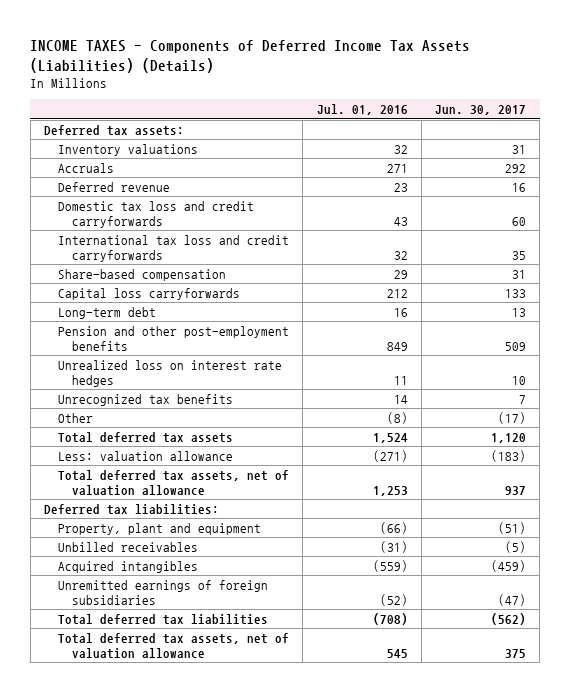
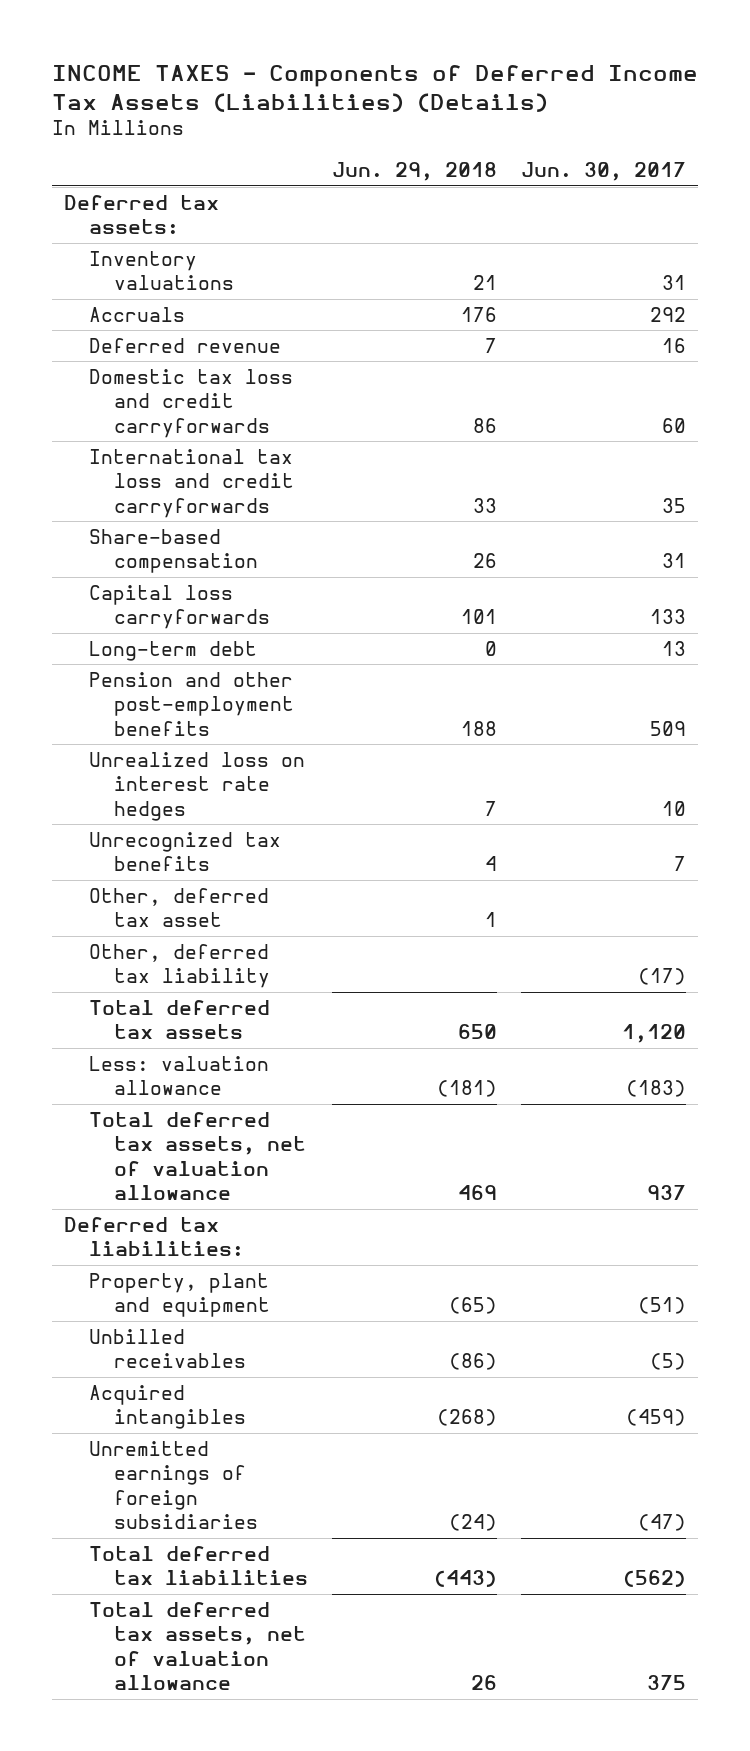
[316,104,408,116] Jul. 01, 2016 -> none
none -> [331,162,497,182] Jun. 29, 2018
[57,412,93,423] Other -> none
none -> [88,887,269,928] Other, deferred tax asset
none -> [88,943,270,989] Other, deferred tax liability

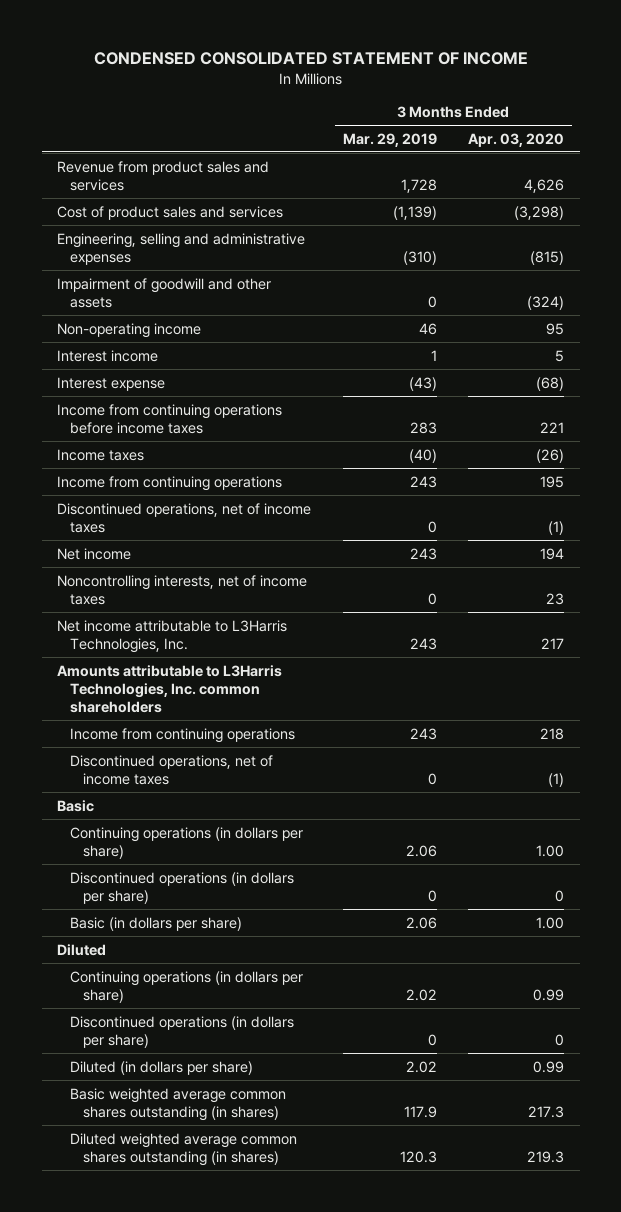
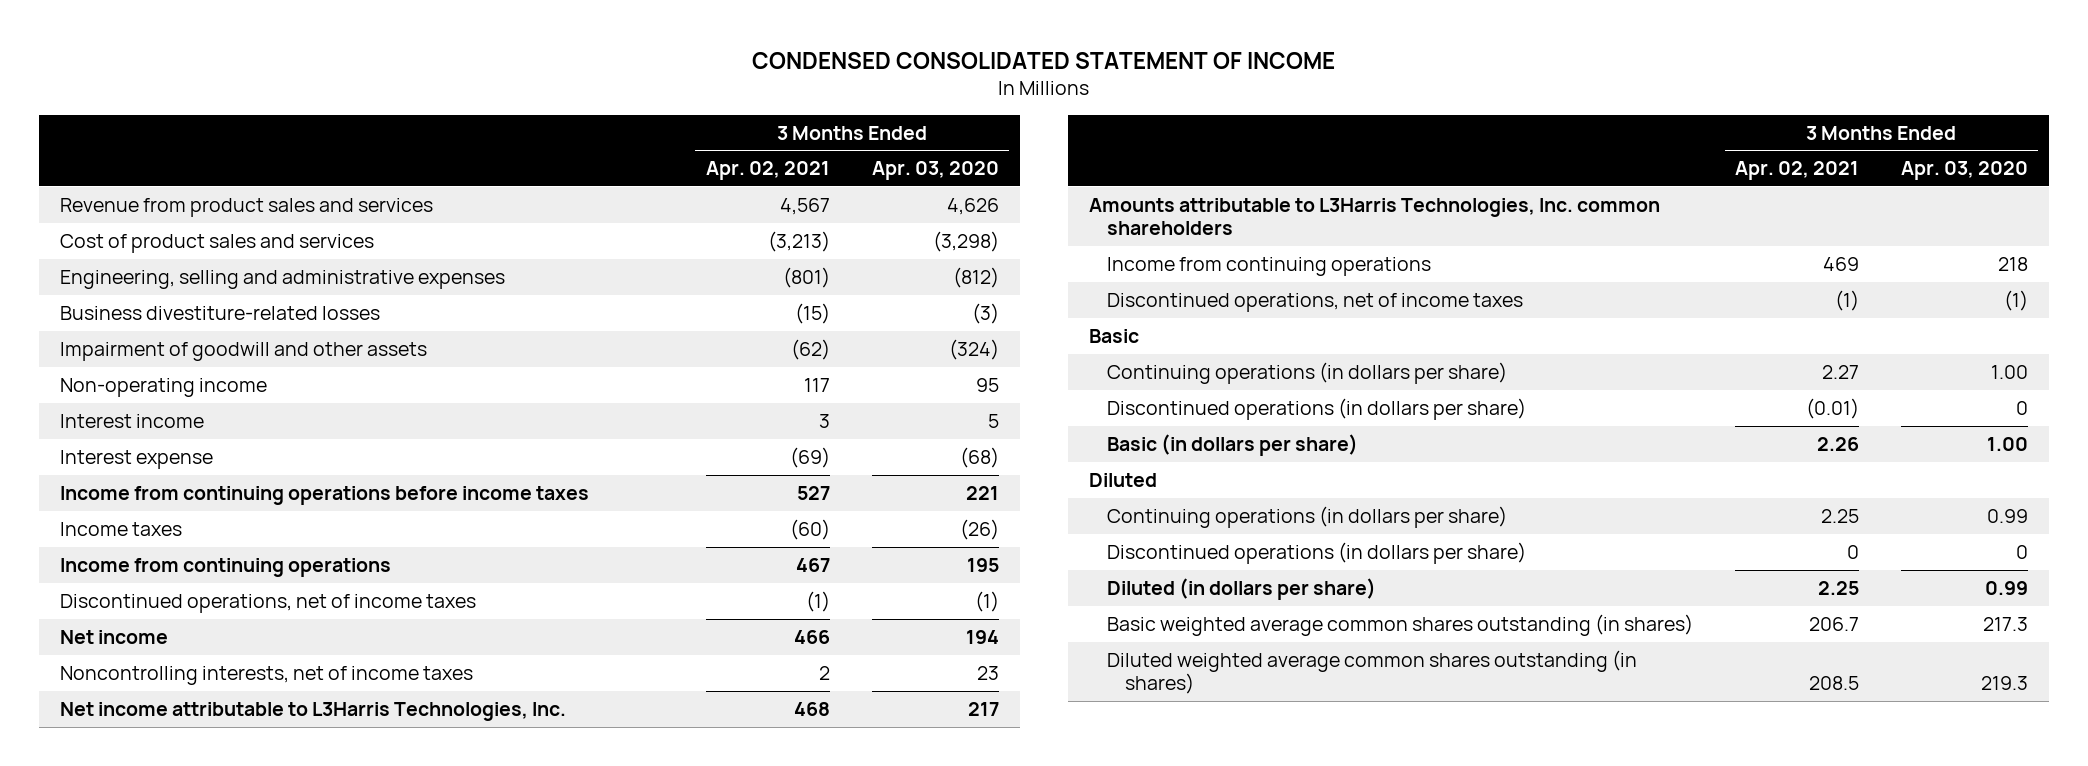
[342,132,437,147] Mar. 29, 2019 -> none
none -> [705,161,830,181] Apr. 02, 2021
[530,250,565,265] (815) -> [952,266,999,288] (812)
none -> [60,305,381,320] Business divestiture-related losses

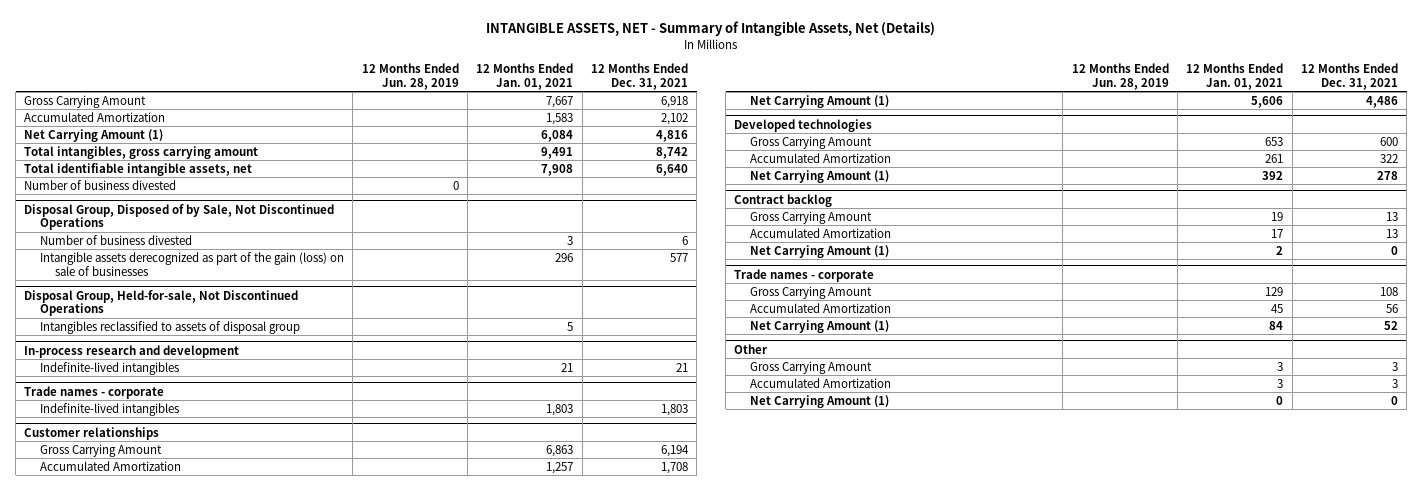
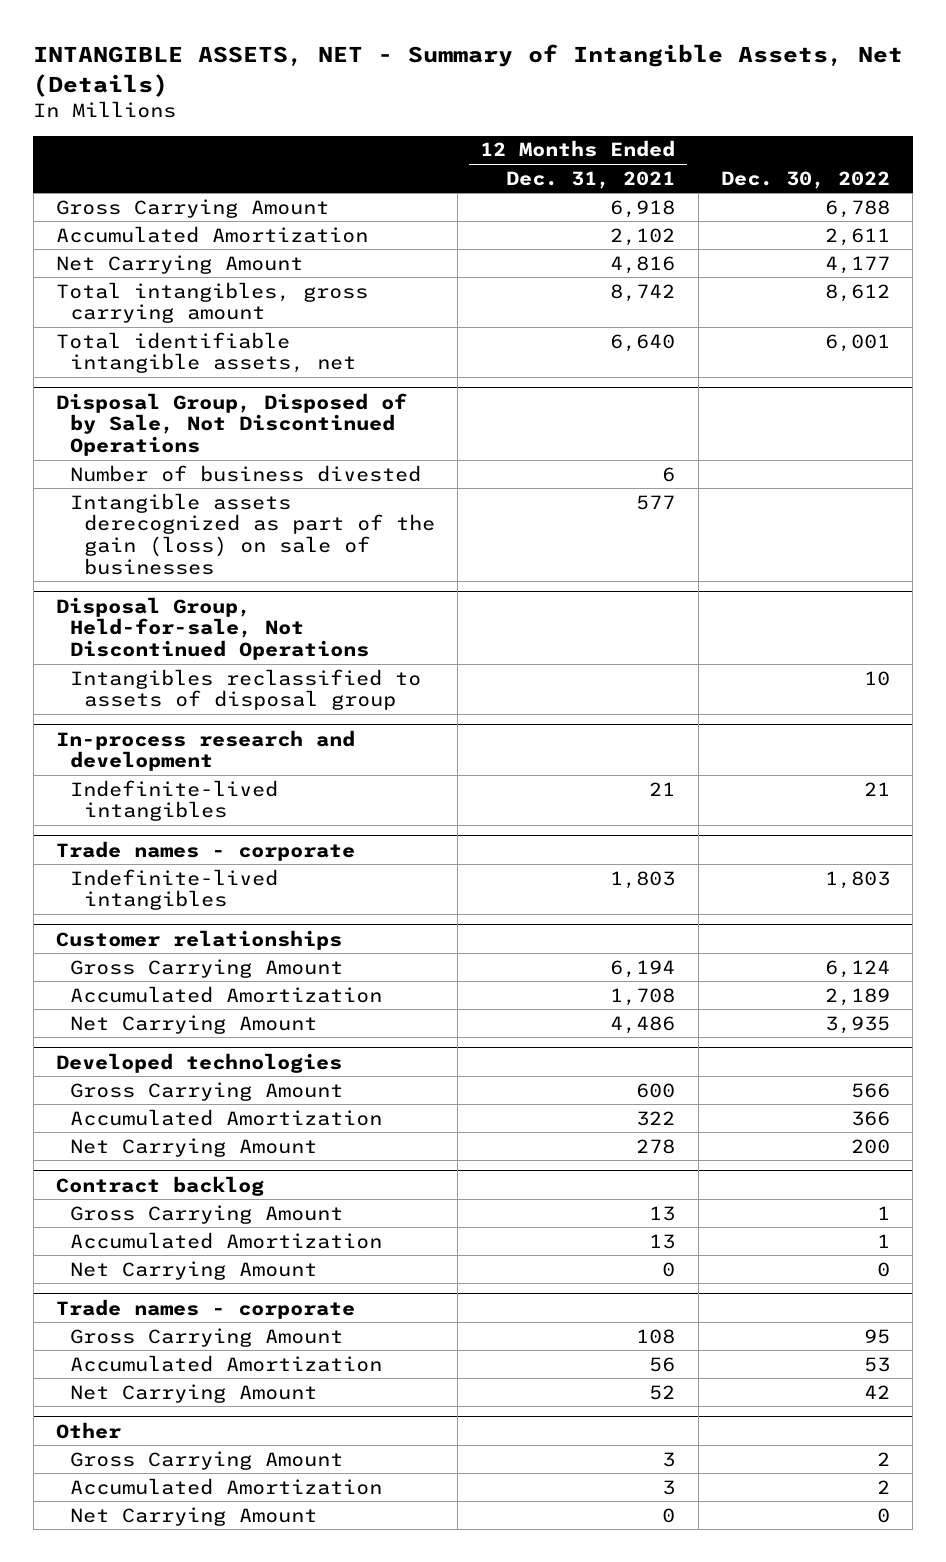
[361,63,459,91] 12 Months Ended Jun. 28, 2019 -> none
[476,63,574,91] 12 Months Ended Jan. 01, 2021 -> none
none -> [720,170,890,189] Dec. 30, 2022
[24,128,164,142] Net Carrying Amount (1) -> [55,254,303,274] Net Carrying Amount
[24,179,177,190] Number of business divested -> none
[749,94,889,108] Net Carrying Amount (1) -> [69,1014,317,1034] Net Carrying Amount
[749,169,889,183] Net Carrying Amount (1) -> [69,1137,317,1157] Net Carrying Amount
[749,244,889,258] Net Carrying Amount (1) -> [69,1260,317,1280] Net Carrying Amount
[749,319,889,333] Net Carrying Amount (1) -> [69,1383,317,1403] Net Carrying Amount
[749,394,889,408] Net Carrying Amount (1) -> [69,1506,317,1526] Net Carrying Amount

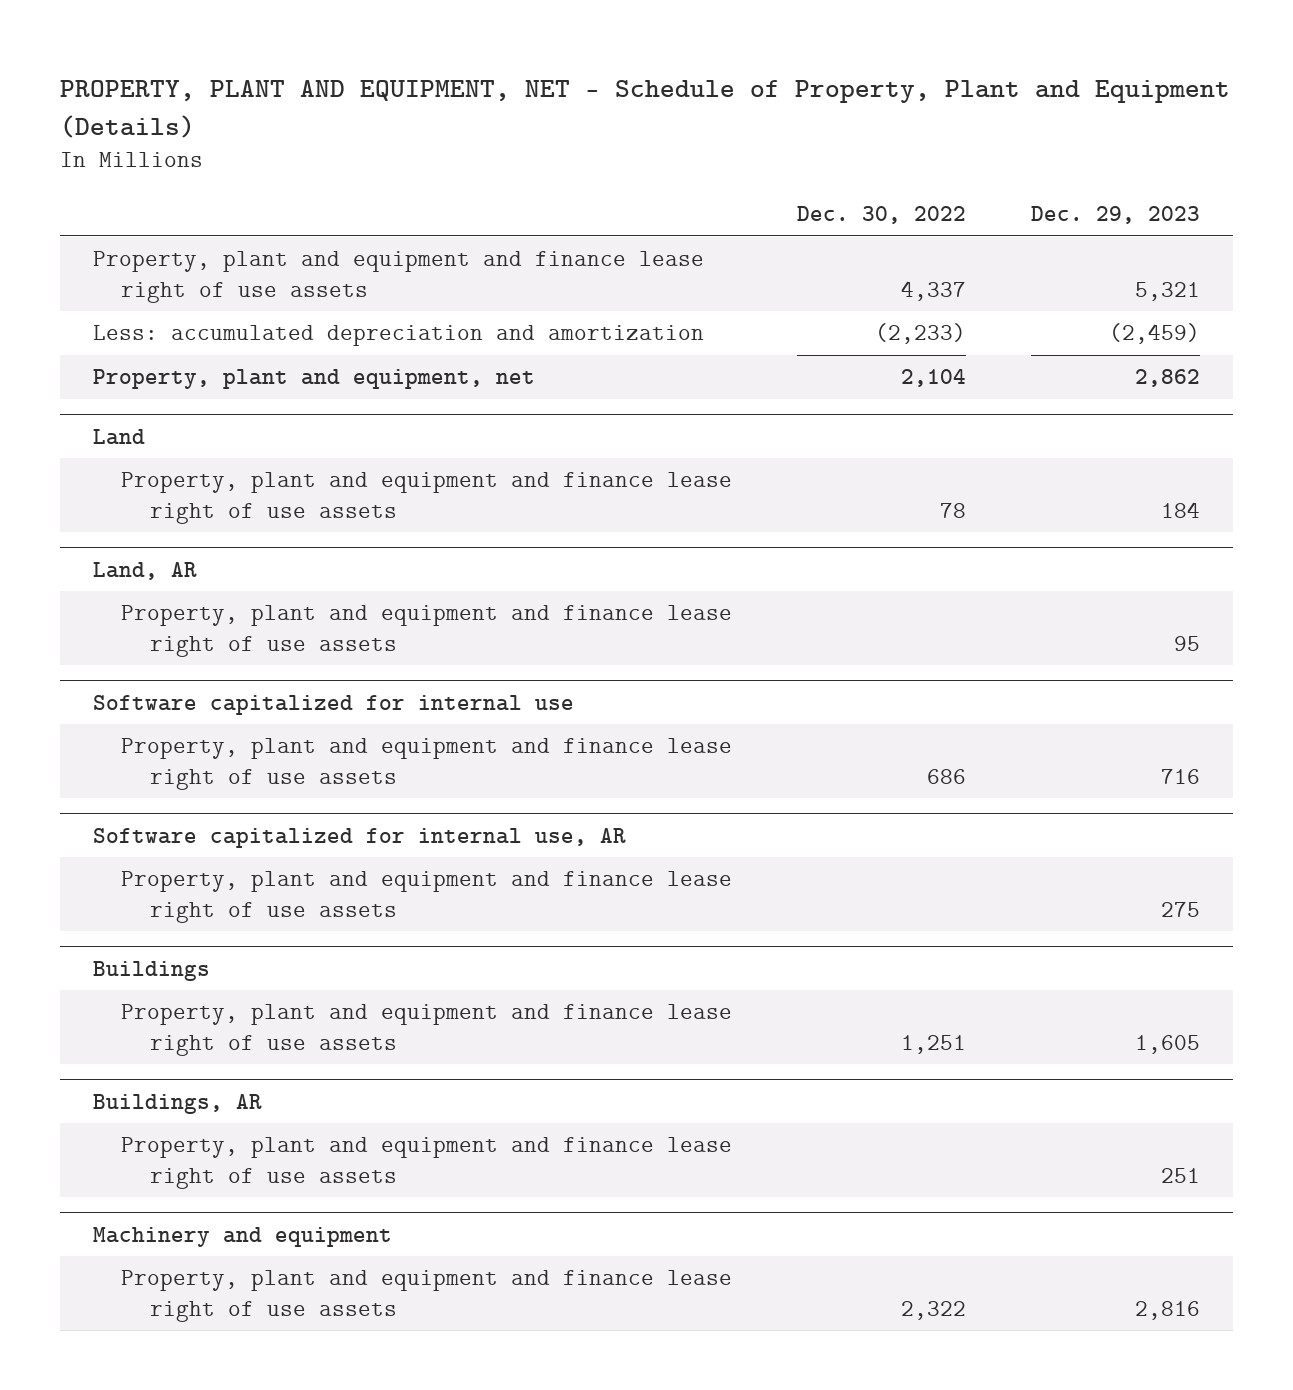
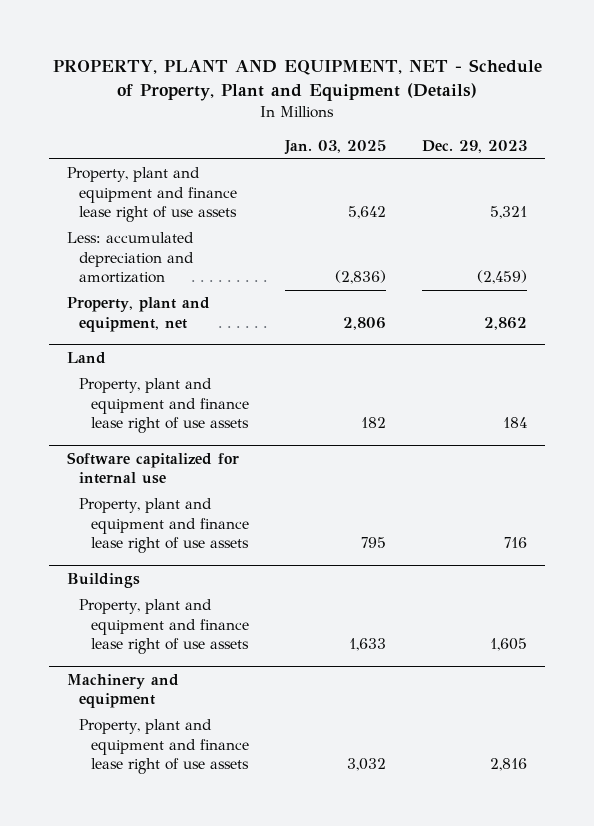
[797,205,967,224] Dec. 30, 2022 -> none
none -> [283,139,386,155] Jan. 03, 2025
[92,561,197,580] Land, AR -> none
[121,605,733,657] Property, plant and equipment and finance lease right of use assets -> none
[92,827,626,848] Software capitalized for internal use, AR -> none
[121,871,733,923] Property, plant and equipment and finance lease right of use assets -> none
[92,1093,262,1114] Buildings, AR -> none
[121,1137,733,1189] Property, plant and equipment and finance lease right of use assets -> none

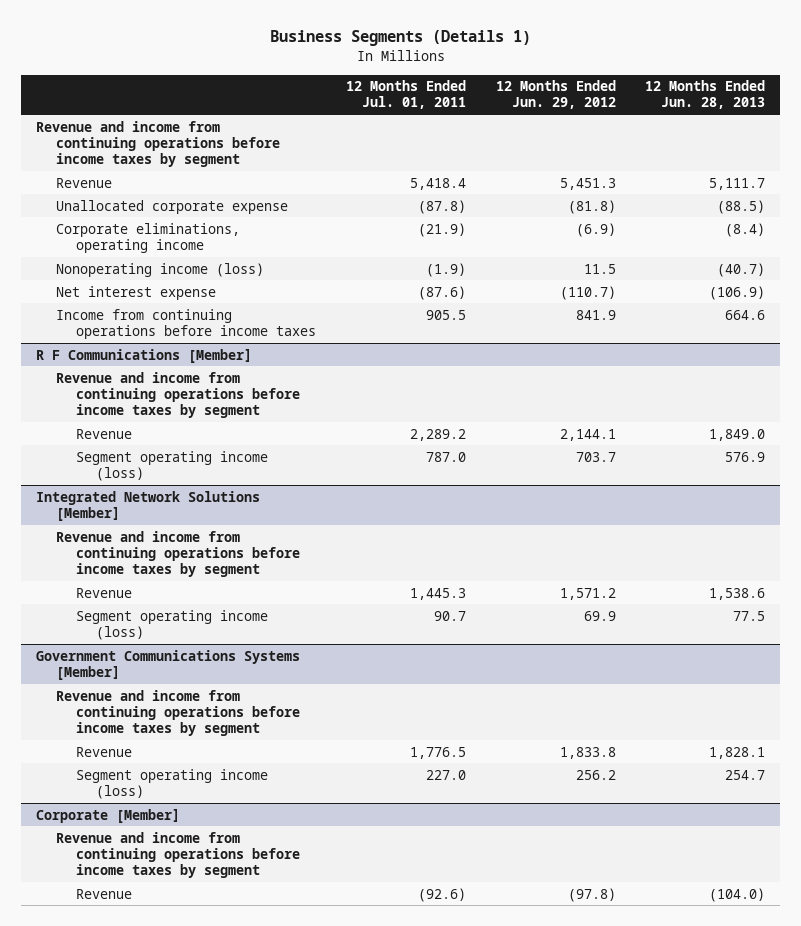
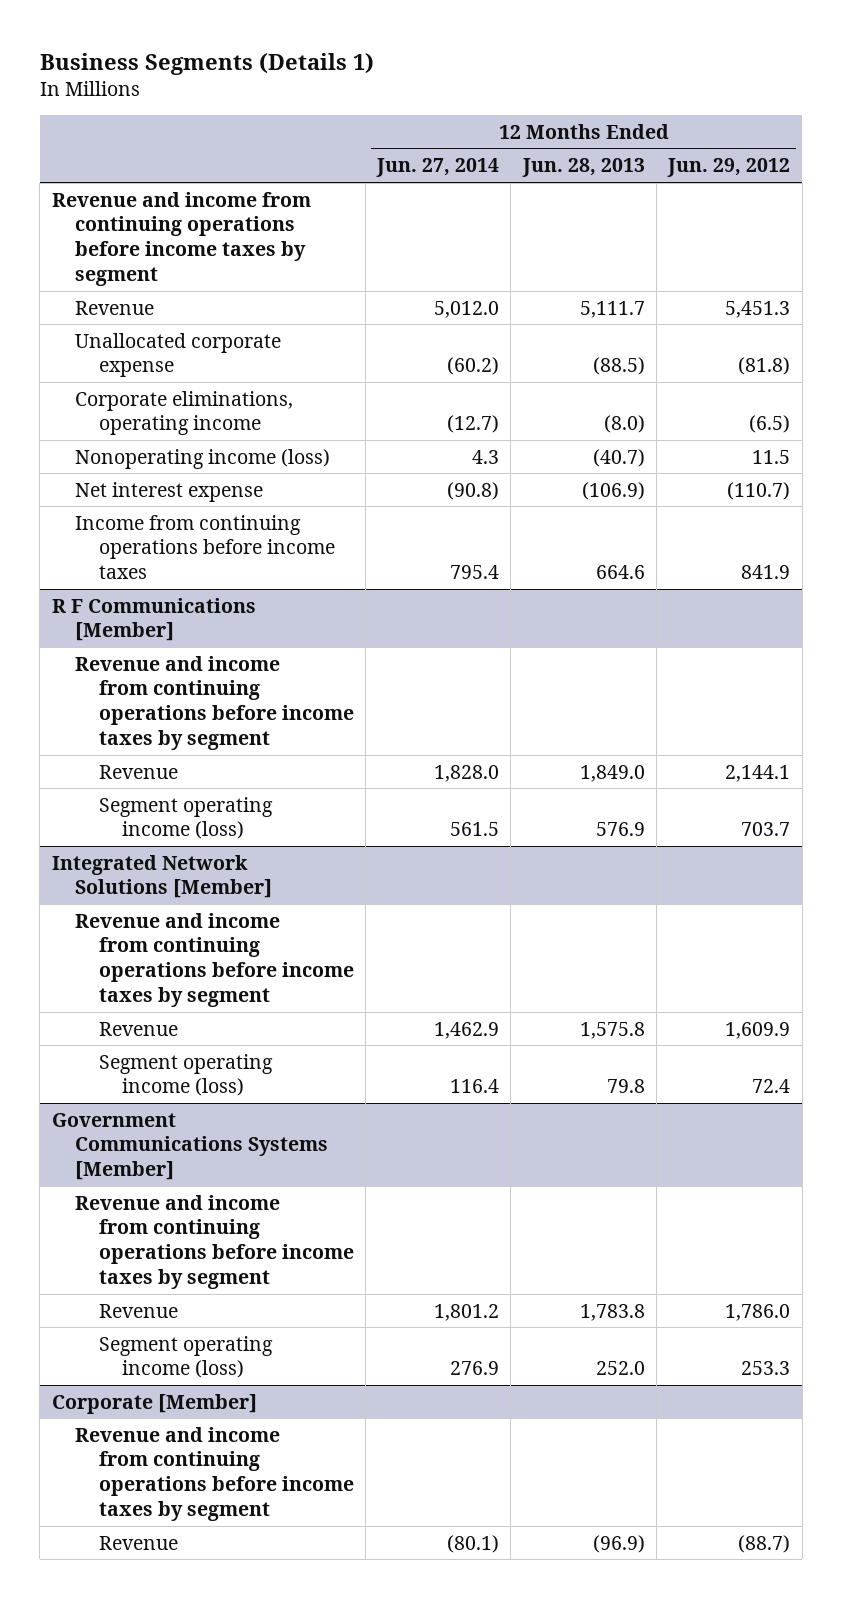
[345,80,466,110] 12 Months Ended Jul. 01, 2011 -> none
none -> [376,158,500,178] Jun. 27, 2014
[575,222,616,237] (6.9) -> [749,415,791,434] (6.5)
[725,222,766,237] (8.4) -> [603,415,645,434] (8.0)
[559,587,616,600] 1,571.2 -> [725,1021,791,1039] 1,609.9
[709,587,766,600] 1,538.6 -> [579,1021,645,1039] 1,575.8
[583,610,616,621] 69.9 -> [752,1079,791,1094] 72.4
[733,610,766,621] 77.5 -> [606,1079,645,1094] 79.8
[559,746,616,759] 1,833.8 -> [725,1303,791,1321] 1,786.0
[709,746,766,759] 1,828.1 -> [579,1303,645,1321] 1,783.8
[575,769,616,780] 256.2 -> [741,1361,791,1376] 253.3
[725,769,766,780] 254.7 -> [595,1361,645,1376] 252.0
[567,887,616,902] (97.8) -> [738,1534,791,1553] (88.7)
[709,887,766,902] (104.0) -> [592,1534,645,1553] (96.9)

